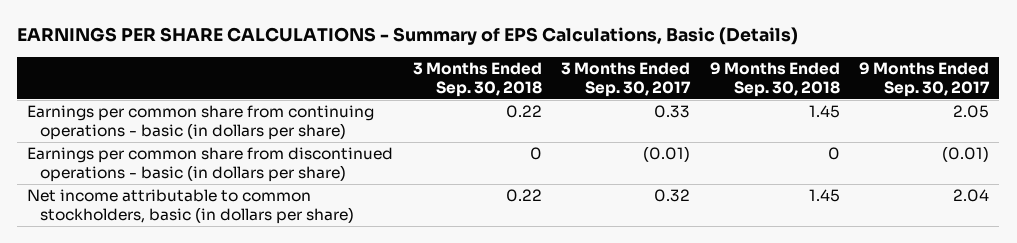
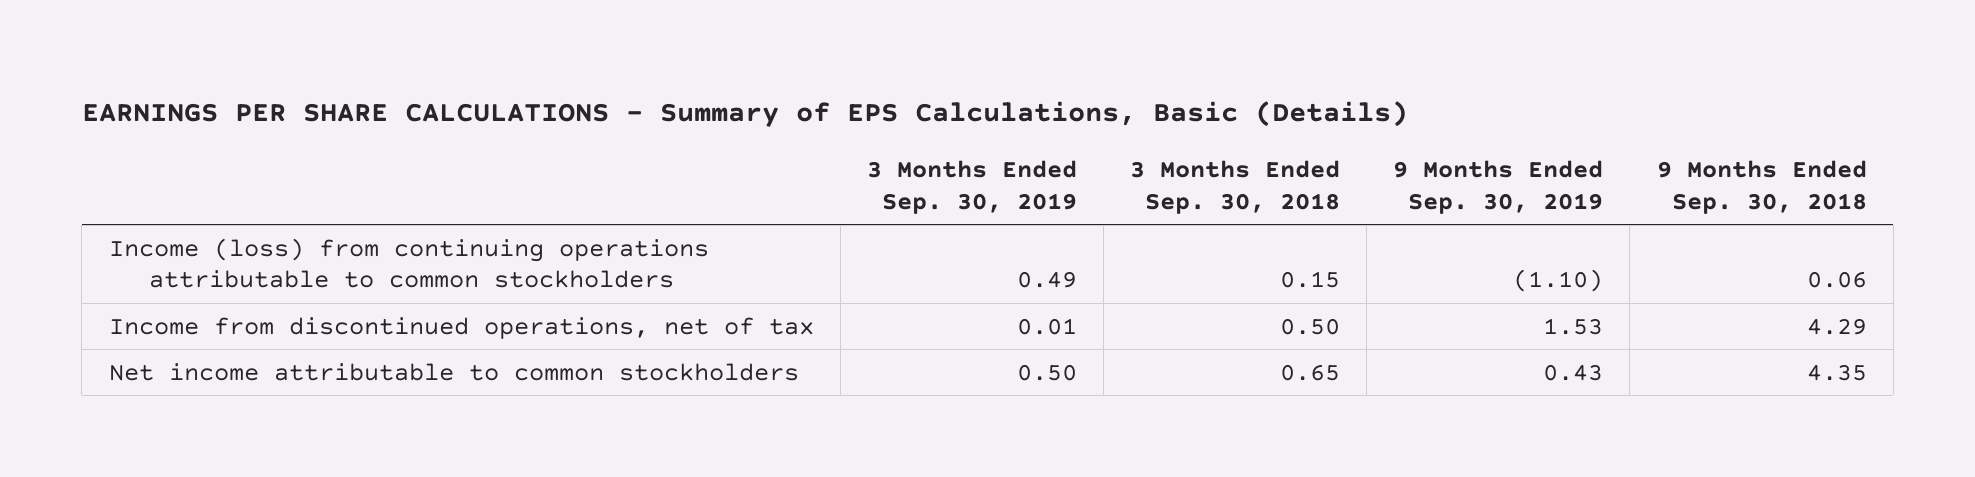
[561,61,692,97] 3 Months Ended Sep. 30, 2017 -> none
[859,61,991,97] 9 Months Ended Sep. 30, 2017 -> none
none -> [866,160,1077,214] 3 Months Ended Sep. 30, 2019
none -> [1393,160,1604,214] 9 Months Ended Sep. 30, 2019
[27,105,375,141] Earnings per common share from continuing operations - basic (in dollars per share) -> [108,237,709,289] Income (loss) from continuing operations attributable to common stockholders
[505,105,542,119] 0.22 -> [1280,271,1341,289] 0.15
[808,105,840,119] 1.45 -> [1806,271,1867,289] 0.06
[27,147,394,183] Earnings per common share from discontinued operations - basic (in dollars per share) -> [108,316,814,339] Income from discontinued operations, net of tax
[529,147,542,161] 0 -> [1280,317,1341,335] 0.50
[827,147,840,161] 0 -> [1806,317,1867,335] 4.29
[27,189,354,225] Net income attributable to common stockholders, basic (in dollars per share) -> [108,362,799,381] Net income attributable to common stockholders
[505,189,542,203] 0.22 -> [1280,363,1341,381] 0.65
[808,189,840,203] 1.45 -> [1806,363,1867,381] 4.35

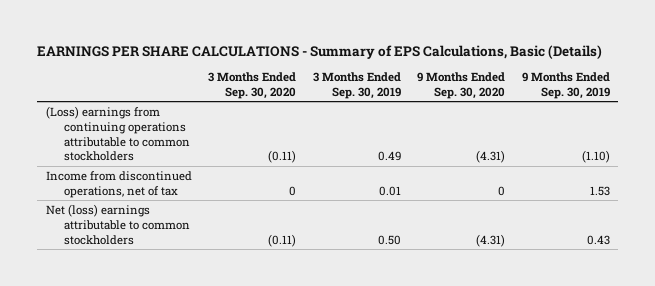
[1130,160,1341,214] 3 Months Ended Sep. 30, 2018 -> none
[1656,160,1867,214] 9 Months Ended Sep. 30, 2018 -> none
none -> [208,71,297,99] 3 Months Ended Sep. 30, 2020
none -> [417,71,506,99] 9 Months Ended Sep. 30, 2020
[108,237,709,289] Income (loss) from continuing operations attributable to common stockholders -> [45,105,191,162] (Loss) earnings from continuing operations attributable to common stockholders
[108,362,799,381] Net income attributable to common stockholders -> [45,203,191,245] Net (loss) earnings attributable to common stockholders

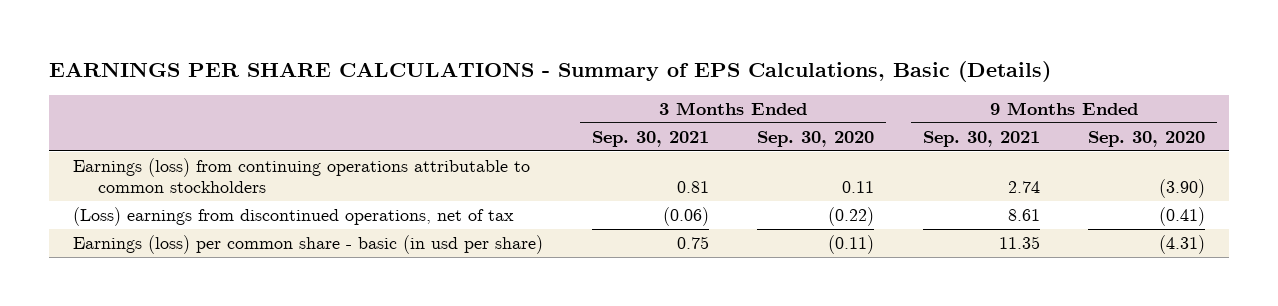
[312,71,401,99] 3 Months Ended Sep. 30, 2019 -> none
[521,71,610,99] 9 Months Ended Sep. 30, 2019 -> none
none -> [591,131,709,148] Sep. 30, 2021
none -> [922,131,1040,148] Sep. 30, 2021
[45,105,191,162] (Loss) earnings from continuing operations attributable to common stockholders -> [73,158,531,193] Earnings (loss) from continuing operations attributable to common stockholders
[268,150,297,164] (0.11) -> [842,180,875,193] 0.11
[476,150,506,164] (4.31) -> [1159,178,1206,198] (3.90)
[45,170,192,198] Income from discontinued operations, net of tax -> [73,207,515,227] (Loss) earnings from discontinued operations, net of tax
[289,185,297,196] 0 -> [828,207,875,227] (0.22)
[498,185,506,196] 0 -> [1159,207,1206,227] (0.41)
[45,203,191,245] Net (loss) earnings attributable to common stockholders -> [73,235,544,255] Earnings (loss) per common share - basic (in usd per share)

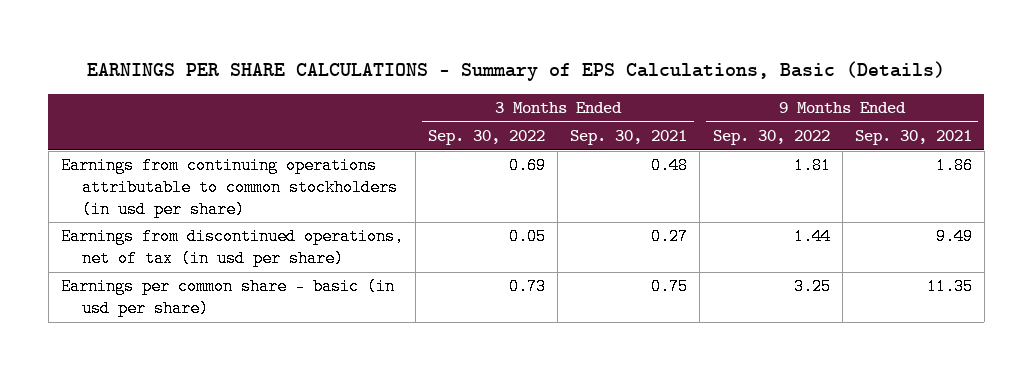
[757,131,875,148] Sep. 30, 2020 -> none
[1088,131,1206,148] Sep. 30, 2020 -> none
none -> [428,130,546,146] Sep. 30, 2022
none -> [712,130,830,146] Sep. 30, 2022
[73,158,531,193] Earnings (loss) from continuing operations attributable to common stockholders -> [60,157,398,218] Earnings from continuing operations attributable to common stockholders (in usd per share)
[676,180,709,193] 0.81 -> [651,157,689,175] 0.48
[1007,180,1040,193] 2.74 -> [935,157,973,175] 1.86
[73,207,515,227] (Loss) earnings from discontinued operations, net of tax -> [60,228,404,268] Earnings from discontinued operations, net of tax (in usd per share)
[662,207,709,227] (0.06) -> [651,228,689,246] 0.27
[1007,209,1040,222] 8.61 -> [935,228,973,246] 9.49
[73,235,544,255] Earnings (loss) per common share - basic (in usd per share) -> [60,278,395,318] Earnings per common share - basic (in usd per share)

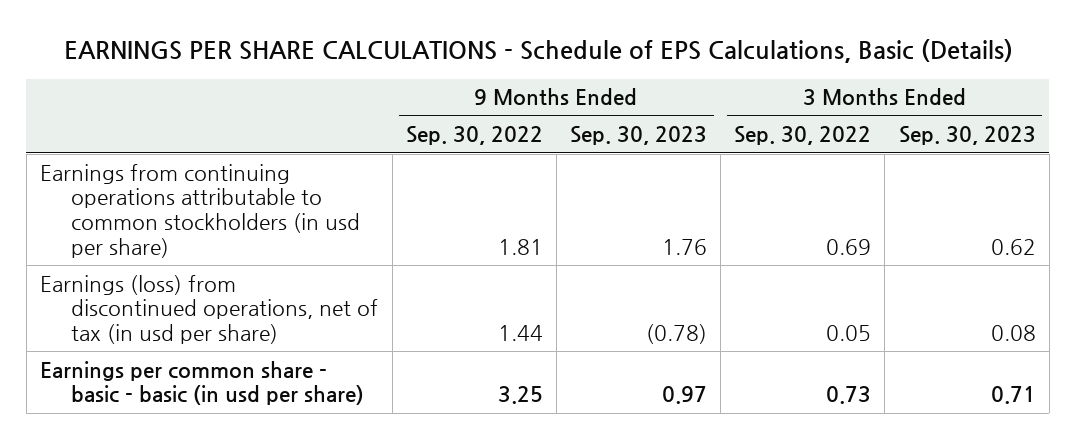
[87,61,946,82] EARNINGS PER SHARE CALCULATIONS - Summary of EPS Calculations, Basic (Details) -> [63,39,1013,64] EARNINGS PER SHARE CALCULATIONS - Schedule of EPS Calculations, Basic (Details)
[570,130,688,146] Sep. 30, 2021 -> none
[854,130,972,146] Sep. 30, 2021 -> none
none -> [569,126,707,146] Sep. 30, 2023
none -> [898,126,1036,146] Sep. 30, 2023
[60,228,404,268] Earnings from discontinued operations, net of tax (in usd per share) -> [40,274,379,345] Earnings (loss) from discontinued operations, net of tax (in usd per share)
[60,278,395,318] Earnings per common share - basic (in usd per share) -> [40,360,365,406] Earnings per common share - basic - basic (in usd per share)

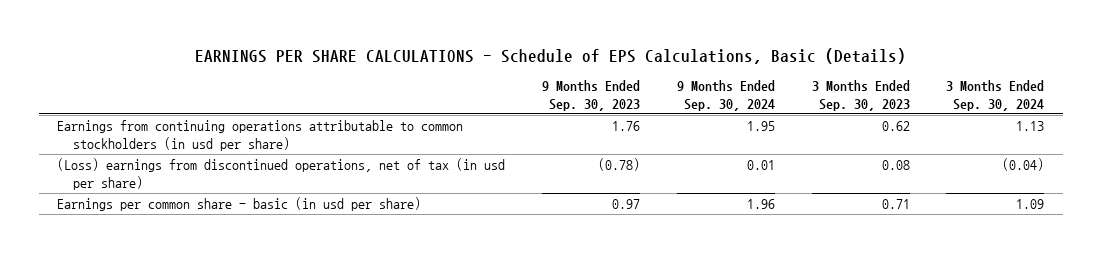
[405,126,543,146] Sep. 30, 2022 -> none
[734,126,872,146] Sep. 30, 2022 -> none
none -> [676,80,775,111] 9 Months Ended Sep. 30, 2024
none -> [946,80,1045,111] 3 Months Ended Sep. 30, 2024
[40,274,379,345] Earnings (loss) from discontinued operations, net of tax (in usd per share) -> [57,158,506,190] (Loss) earnings from discontinued operations, net of tax (in usd per share)
[40,360,365,406] Earnings per common share - basic - basic (in usd per share) -> [57,197,422,212] Earnings per common share - basic (in usd per share)

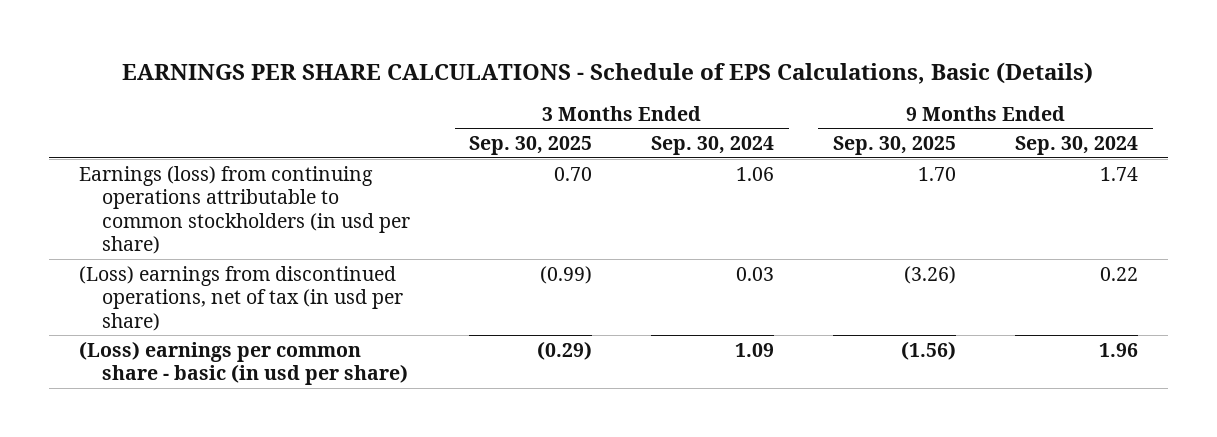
[541,80,640,111] 9 Months Ended Sep. 30, 2023 -> none
[811,80,910,111] 3 Months Ended Sep. 30, 2023 -> none
none -> [469,136,593,156] Sep. 30, 2025
none -> [833,136,957,156] Sep. 30, 2025
[57,120,464,151] Earnings from continuing operations attributable to common stockholders (in usd per share) -> [78,165,411,255] Earnings (loss) from continuing operations attributable to common stockholders (in usd per share)
[746,121,775,132] 1.95 -> [1100,166,1139,181] 1.74
[1016,121,1045,132] 1.13 -> [736,166,775,181] 1.06
[746,160,775,171] 0.01 -> [1100,266,1139,281] 0.22
[1002,158,1045,172] (0.04) -> [736,266,775,281] 0.03
[57,197,422,212] Earnings per common share - basic (in usd per share) -> [78,340,409,386] (Loss) earnings per common share - basic (in usd per share)

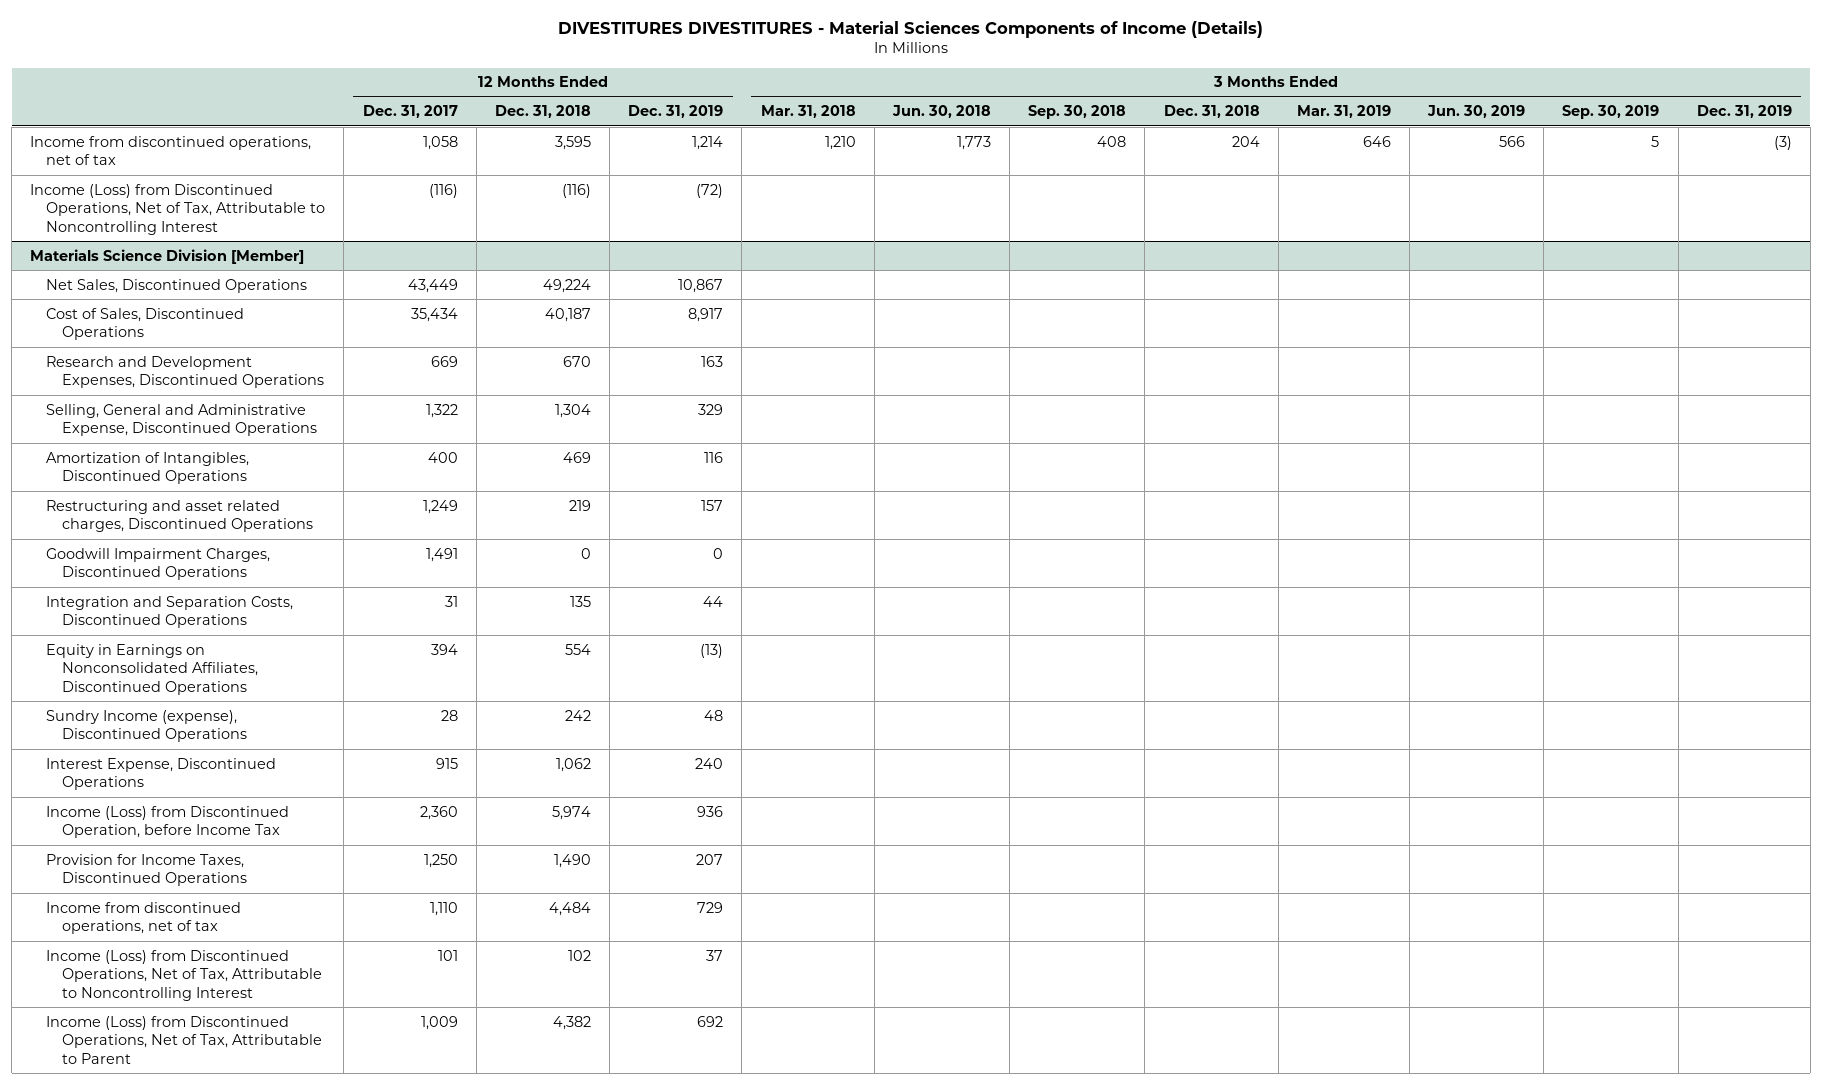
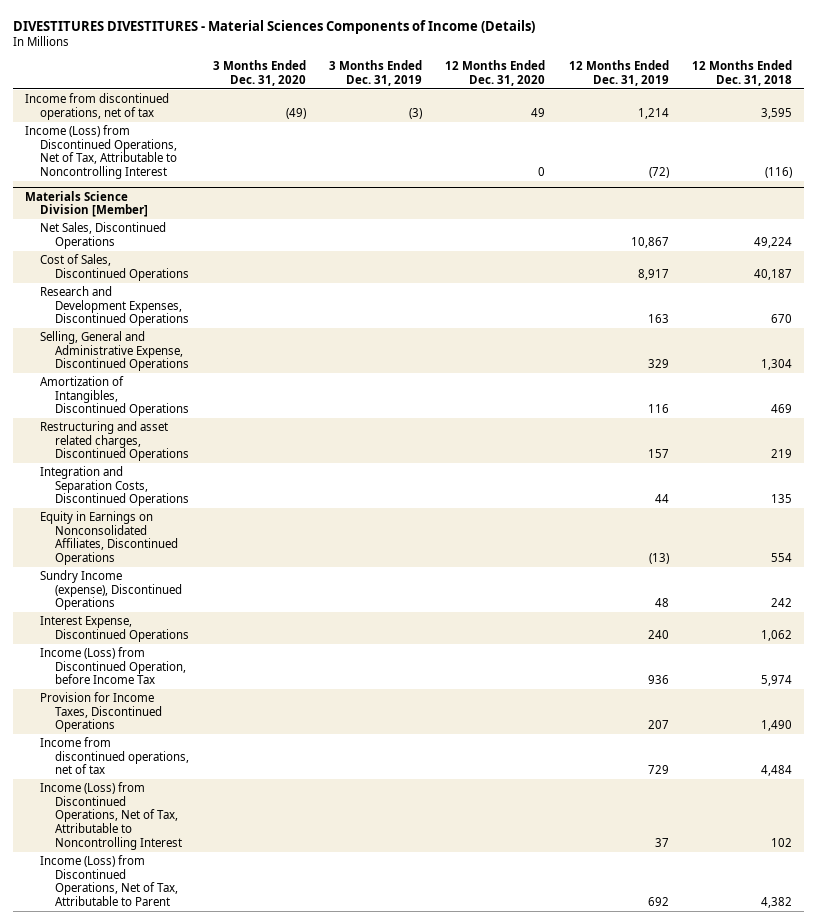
[362,105,458,119] Dec. 31, 2017 -> none
[760,105,856,119] Mar. 31, 2018 -> none
[891,105,991,119] Jun. 30, 2018 -> none
[1028,105,1127,120] Sep. 30, 2018 -> none
[1163,105,1260,119] Dec. 31, 2018 -> none
[1296,105,1391,119] Mar. 31, 2019 -> none
[1427,105,1526,119] Jun. 30, 2019 -> none
[1562,105,1660,120] Sep. 30, 2019 -> none
none -> [212,60,306,87] 3 Months Ended Dec. 31, 2020
none -> [445,60,546,87] 12 Months Ended Dec. 31, 2020
[46,547,271,581] Goodwill Impairment Charges, Discontinued Operations -> none

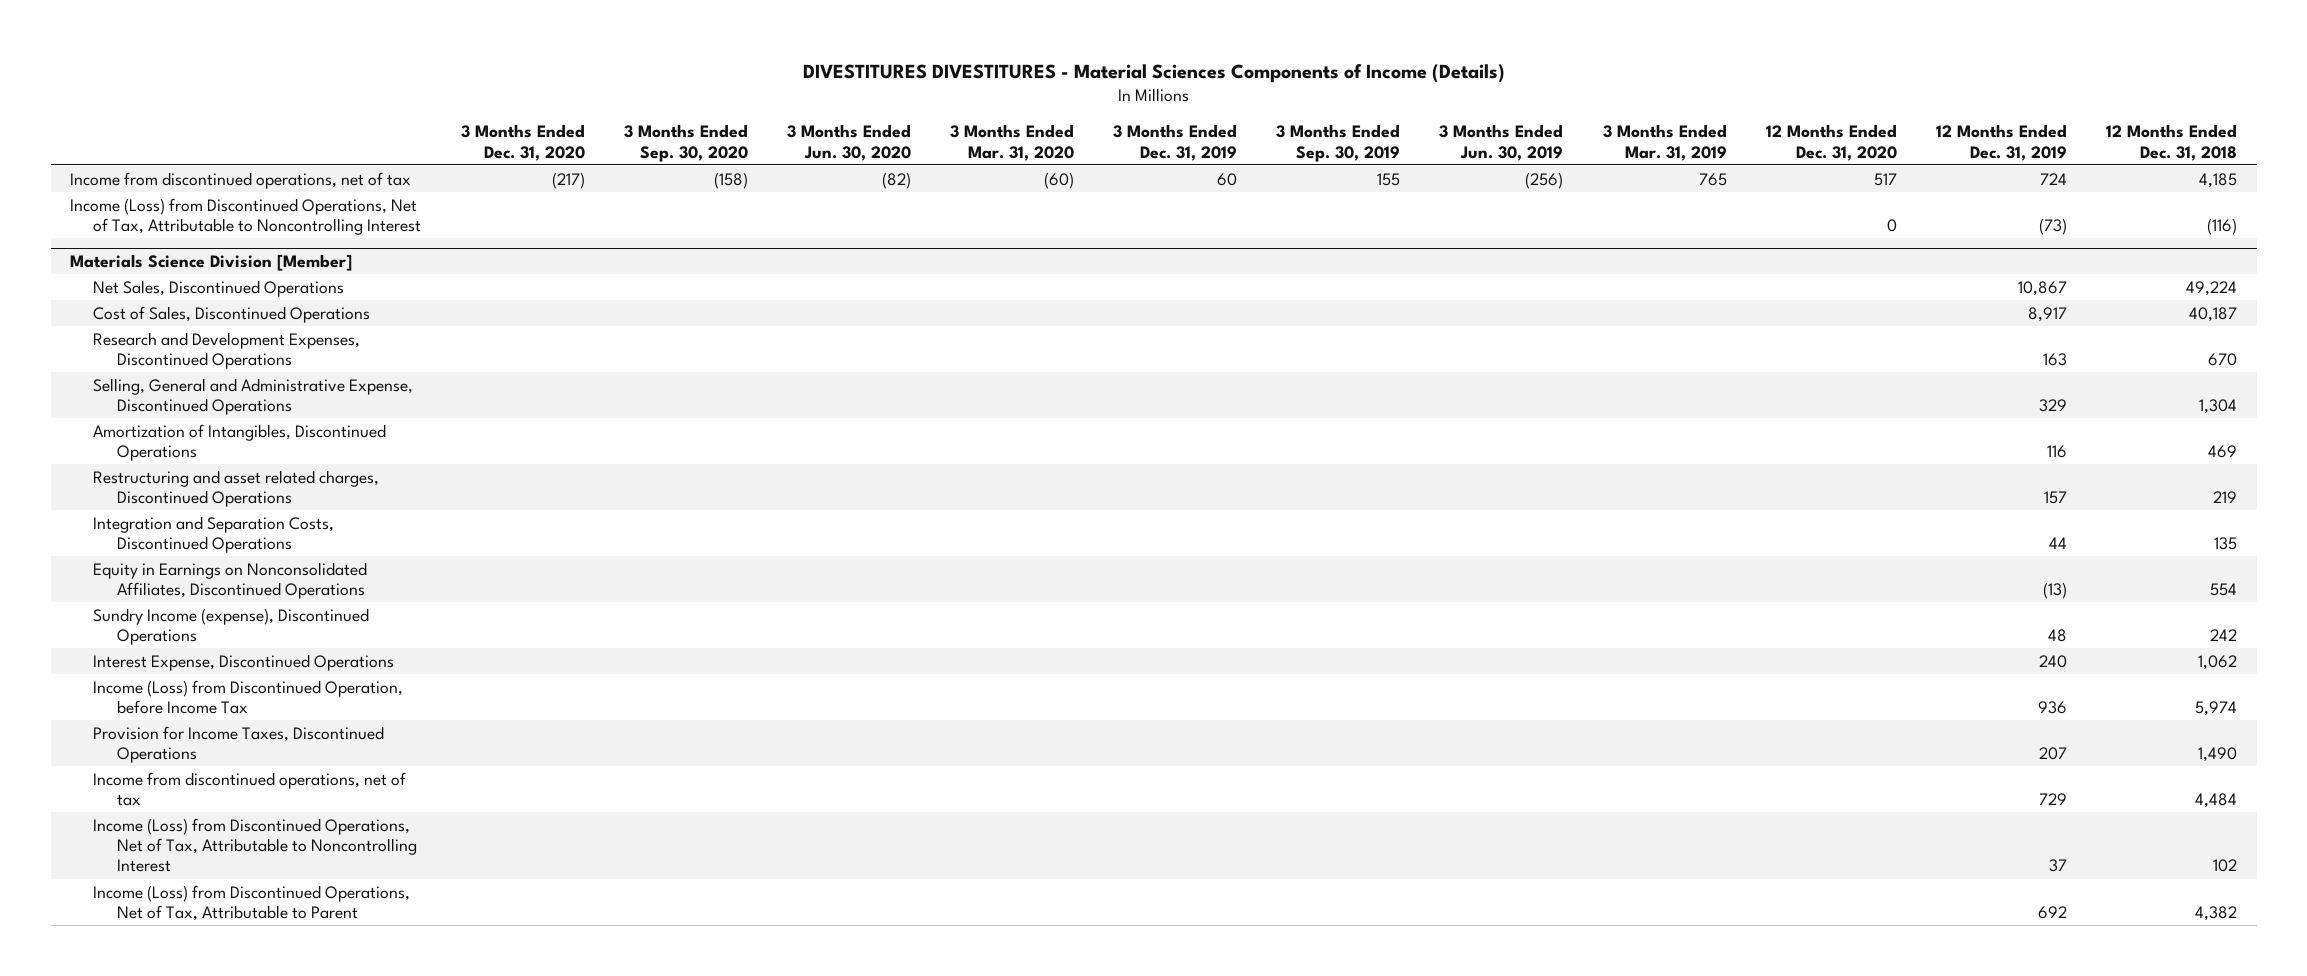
none -> [623,124,748,162] 3 Months Ended Sep. 30, 2020
none -> [786,124,911,161] 3 Months Ended Jun. 30, 2020
none -> [949,124,1074,161] 3 Months Ended Mar. 31, 2020
none -> [1276,124,1401,162] 3 Months Ended Sep. 30, 2019
none -> [1439,124,1564,161] 3 Months Ended Jun. 30, 2019
none -> [1602,124,1727,161] 3 Months Ended Mar. 31, 2019
[285,107,306,119] (49) -> [551,171,585,189] (217)
[409,107,423,119] (3) -> [1217,172,1238,186] 60
[531,107,546,117] 49 -> [1873,172,1897,186] 517
[637,107,669,119] 1,214 -> [2039,172,2067,185] 724
[761,107,793,119] 3,595 -> [2198,172,2237,188] 4,185
[648,166,669,178] (72) -> [2038,218,2067,236] (73)

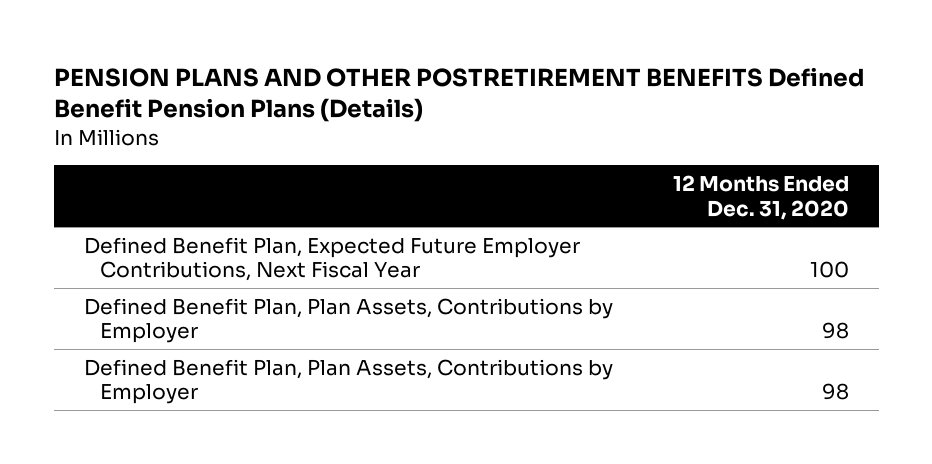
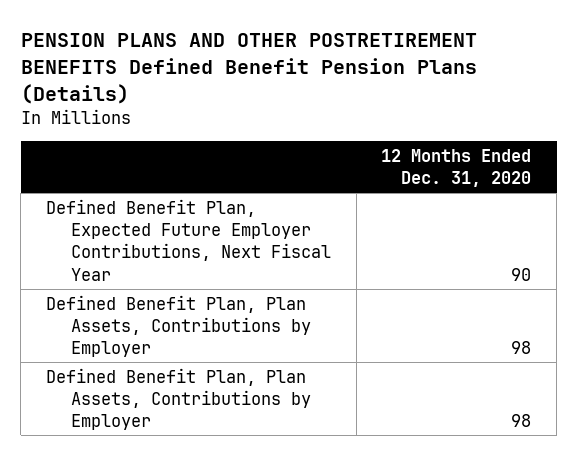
[809,261,849,279] 100 -> [511,267,532,281] 90

